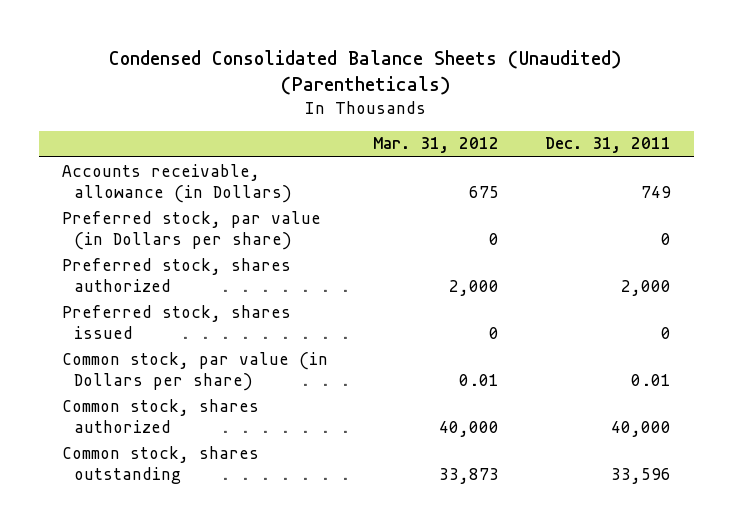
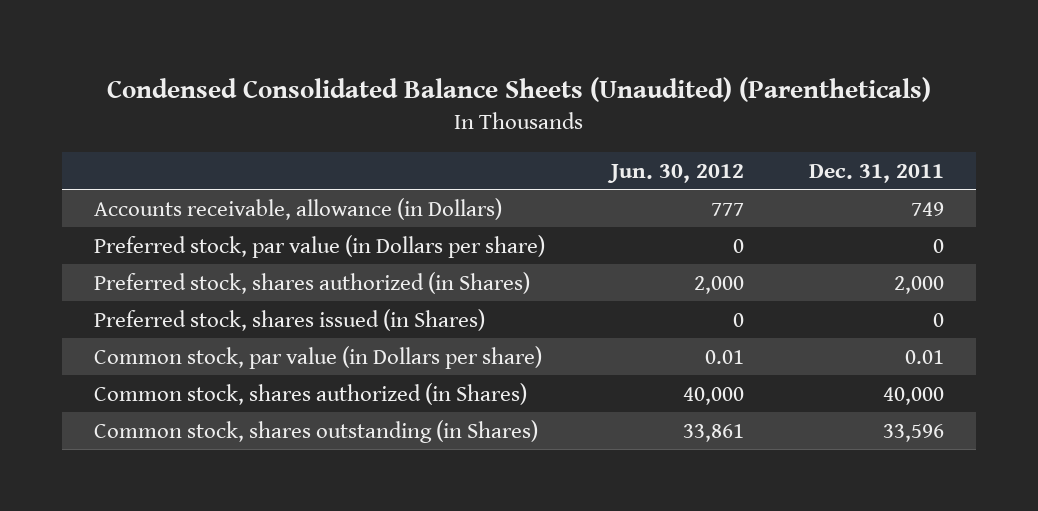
[373,137,500,154] Mar. 31, 2012 -> none
none -> [606,163,744,183] Jun. 30, 2012
[61,257,291,292] Preferred stock, shares authorized -> [94,271,531,294] Preferred stock, shares authorized (in Shares)
[61,304,291,339] Preferred stock, shares issued -> [94,308,486,331] Preferred stock, shares issued (in Shares)
[61,398,259,433] Common stock, shares authorized -> [94,382,528,405] Common stock, shares authorized (in Shares)
[61,445,259,484] Common stock, shares outstanding -> [94,419,539,443] Common stock, shares outstanding (in Shares)

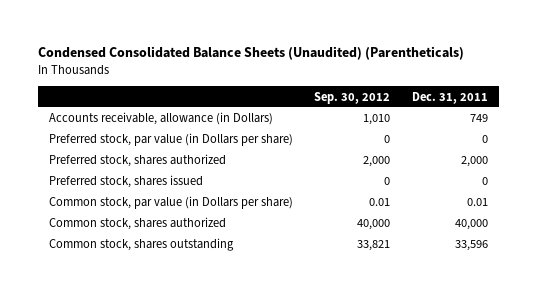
[606,163,744,183] Jun. 30, 2012 -> none
none -> [314,91,391,104] Sep. 30, 2012
[94,271,531,294] Preferred stock, shares authorized (in Shares) -> [48,154,226,168] Preferred stock, shares authorized
[94,308,486,331] Preferred stock, shares issued (in Shares) -> [48,175,203,189] Preferred stock, shares issued
[94,382,528,405] Common stock, shares authorized (in Shares) -> [48,217,226,231] Common stock, shares authorized
[94,419,539,443] Common stock, shares outstanding (in Shares) -> [48,238,234,252] Common stock, shares outstanding

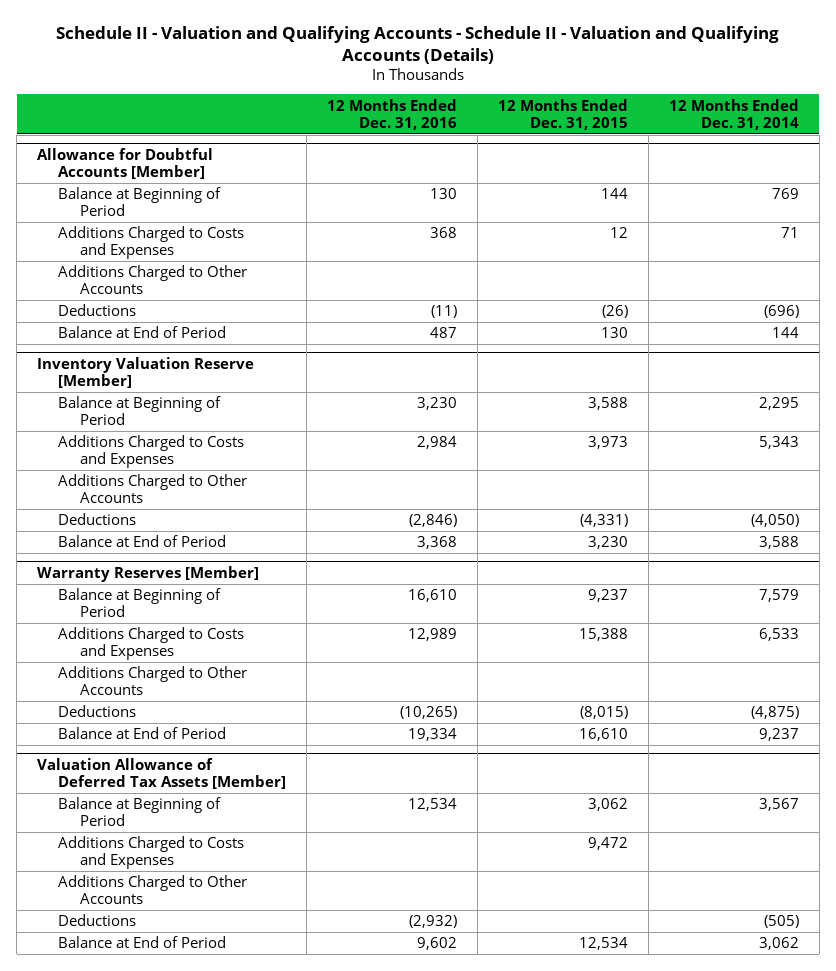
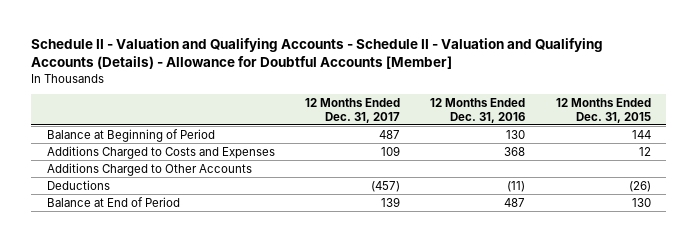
[56,25,780,64] Schedule II - Valuation and Qualifying Accounts - Schedule II - Valuation and Qualifying Accounts (Details) -> [31,38,604,70] Schedule II - Valuation and Qualifying Accounts - Schedule II - Valuation and Qualifying Accounts (Details) - Allowance for Doubtful Accounts [Member]
[668,98,799,130] 12 Months Ended Dec. 31, 2014 -> none
none -> [304,97,400,123] 12 Months Ended Dec. 31, 2017
[37,147,214,179] Allowance for Doubtful Accounts [Member] -> none
[37,356,255,388] Inventory Valuation Reserve [Member] -> none
[58,396,222,426] Balance at Beginning of Period -> none
[58,435,245,469] Additions Charged to Costs and Expenses -> none
[58,474,248,504] Additions Charged to Other Accounts -> none
[58,513,137,526] Deductions -> none
[58,535,227,548] Balance at End of Period -> none
[37,565,260,582] Warranty Reserves [Member] -> none
[58,588,222,618] Balance at Beginning of Period -> none
[58,627,245,661] Additions Charged to Costs and Expenses -> none
[58,666,248,696] Additions Charged to Other Accounts -> none
[58,705,137,718] Deductions -> none
[58,727,227,740] Balance at End of Period -> none
[37,757,287,789] Valuation Allowance of Deferred Tax Assets [Member] -> none
[58,797,222,827] Balance at Beginning of Period -> none
[58,836,245,870] Additions Charged to Costs and Expenses -> none
[58,875,248,905] Additions Charged to Other Accounts -> none
[58,914,137,927] Deductions -> none
[58,936,227,949] Balance at End of Period -> none

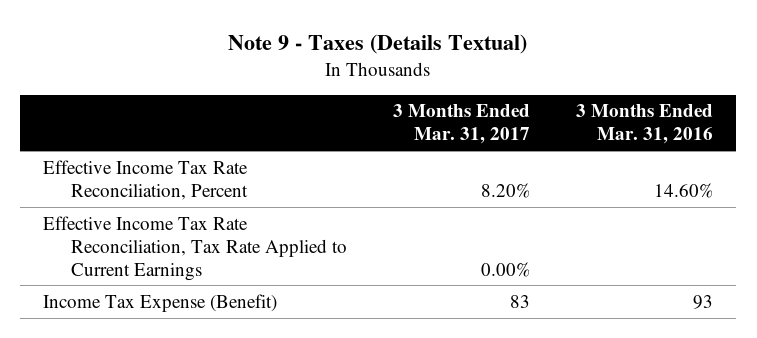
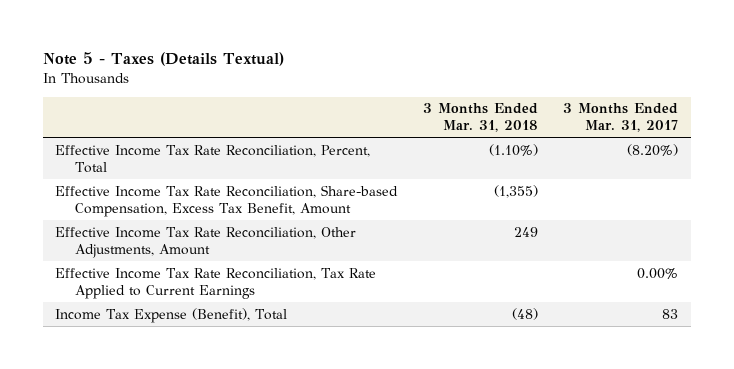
[228,33,528,54] Note 9 - Taxes (Details Textual) -> [42,52,284,67] Note 5 - Taxes (Details Textual)
[576,104,714,145] 3 Months Ended Mar. 31, 2016 -> none
none -> [422,103,538,133] 3 Months Ended Mar. 31, 2018
[43,159,249,200] Effective Income Tax Rate Reconciliation, Percent -> [55,144,371,173] Effective Income Tax Rate Reconciliation, Percent, Total
[481,182,531,198] 8.20% -> [627,143,679,156] (8.20%)
none -> [55,184,399,217] Effective Income Tax Rate Reconciliation, Share-based Compensation, Excess Tax Benefit, Amount
none -> [55,226,357,258] Effective Income Tax Rate Reconciliation, Other Adjustments, Amount
[43,293,278,312] Income Tax Expense (Benefit) -> [55,307,288,323] Income Tax Expense (Benefit), Total

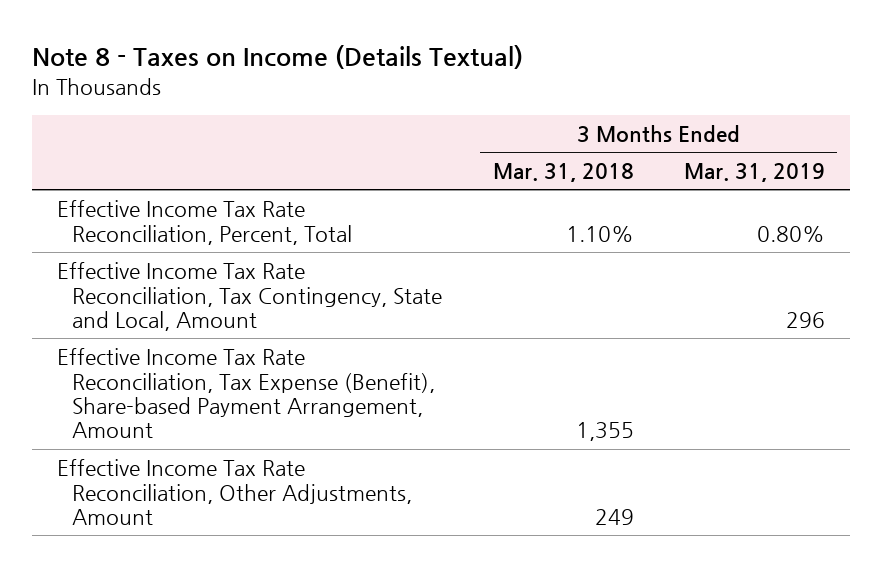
[42,52,284,67] Note 5 - Taxes (Details Textual) -> [32,44,524,69] Note 8 - Taxes on Income (Details Textual)
[563,103,679,133] 3 Months Ended Mar. 31, 2017 -> none
none -> [683,163,825,183] Mar. 31, 2019
[488,143,538,156] (1.10%) -> [565,225,634,242] 1.10%
none -> [57,262,443,332] Effective Income Tax Rate Reconciliation, Tax Contingency, State and Local, Amount
[55,184,399,217] Effective Income Tax Rate Reconciliation, Share-based Compensation, Excess Tax Benefit, Amount -> [57,348,436,439] Effective Income Tax Rate Reconciliation, Tax Expense (Benefit), Share-based Payment Arrangement, Amount
[493,184,538,198] (1,355) -> [575,422,634,442] 1,355
[55,267,377,299] Effective Income Tax Rate Reconciliation, Tax Rate Applied to Current Earnings -> none
[55,307,288,323] Income Tax Expense (Benefit), Total -> none

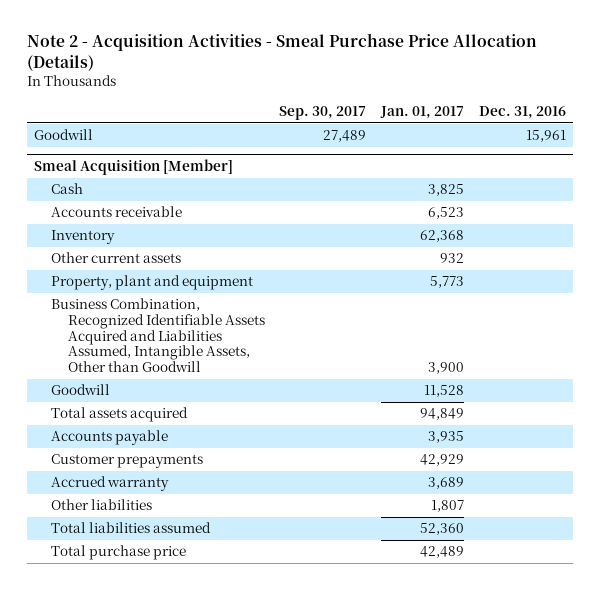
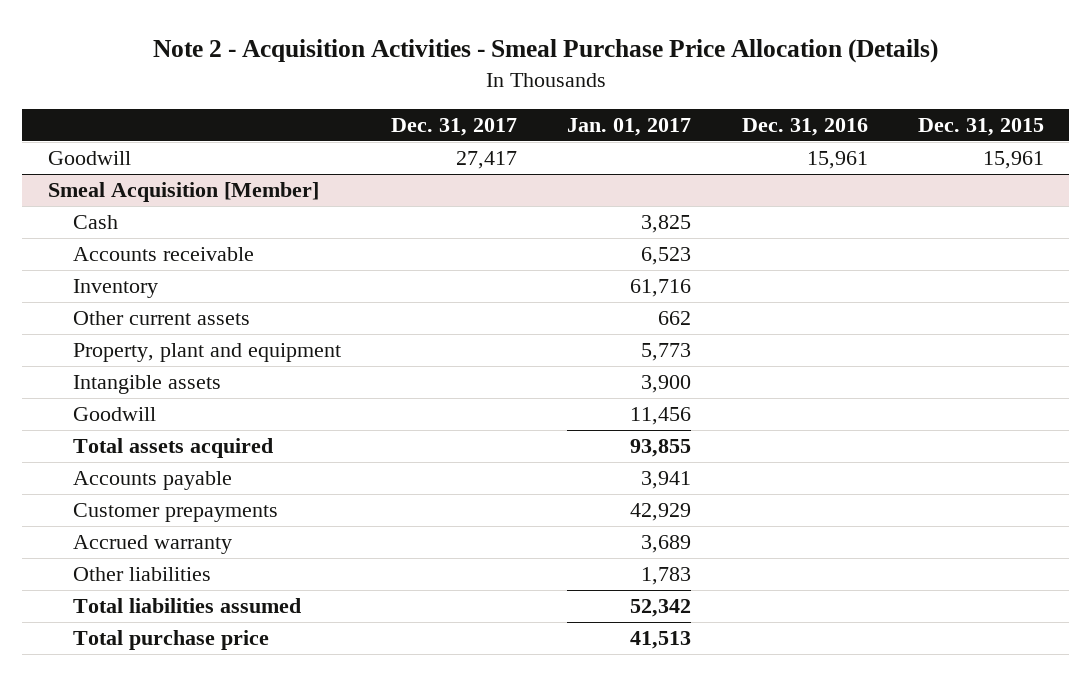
[279,106,367,121] Sep. 30, 2017 -> none
none -> [391,118,518,137] Dec. 31, 2017
none -> [917,118,1044,137] Dec. 31, 2015
[419,230,464,243] 62,368 -> [630,279,692,298] 61,716
[439,253,464,264] 932 -> [658,311,692,326] 662
[50,298,265,372] Business Combination, Recognized Identifiable Assets Acquired and Liabilities Assumed, Intangible Assets, Other than Goodwill -> [73,375,222,395] Intangible assets
[423,385,464,398] 11,528 -> [630,407,692,426] 11,456
[419,408,464,421] 94,849 -> [630,439,692,458] 93,855
[427,431,464,444] 3,935 -> [641,471,692,490] 3,941
[430,500,464,513] 1,807 -> [641,567,692,586] 1,783
[419,523,464,536] 52,360 -> [630,599,692,618] 52,342
[419,546,464,559] 42,489 -> [630,631,692,650] 41,513

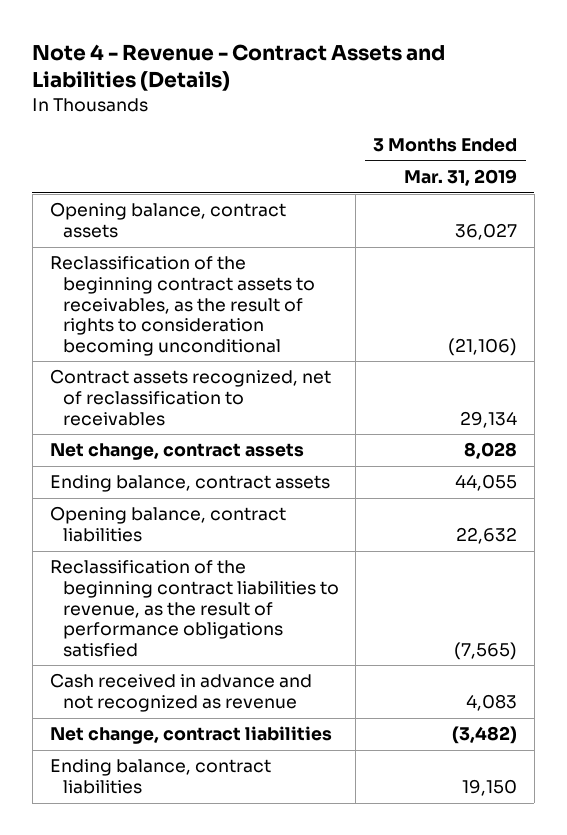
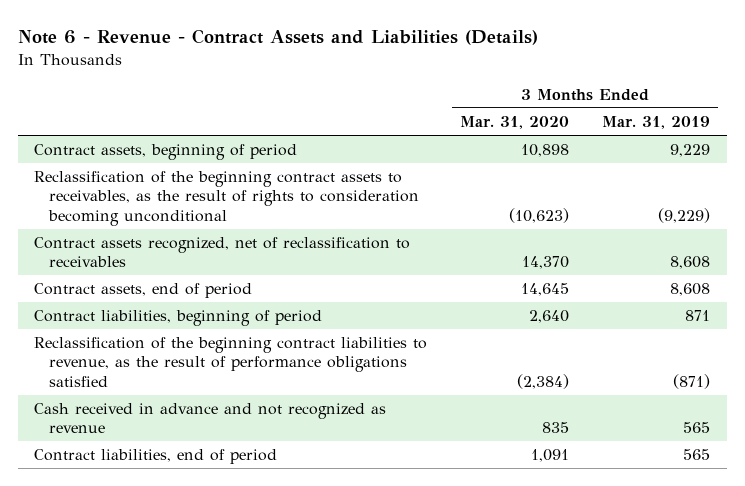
[32,43,446,92] Note 4 - Revenue - Contract Assets and Liabilities (Details) -> [18,28,539,45] Note 6 - Revenue - Contract Assets and Liabilities (Details)
none -> [460,115,570,129] Mar. 31, 2020
[49,443,304,461] Net change, contract assets -> none
[49,726,332,745] Net change, contract liabilities -> none
[49,202,286,239] Opening balance, contract assets -> [34,144,298,161] Contract assets, beginning of period
[455,223,518,241] 36,027 -> [670,144,711,158] 9,229
[448,337,518,356] (21,106) -> [658,207,711,223] (9,229)
[460,410,518,428] 29,134 -> [670,256,711,270] 8,608
[49,475,330,493] Ending balance, contract assets -> [34,283,253,299] Contract assets, end of period
[455,474,518,492] 44,055 -> [670,283,711,297] 8,608
[49,506,286,543] Opening balance, contract liabilities -> [34,310,323,327] Contract liabilities, beginning of period
[456,527,518,545] 22,632 -> [685,310,711,322] 871
[454,641,518,660] (7,565) -> [673,373,711,389] (871)
[466,694,518,712] 4,083 -> [683,422,711,434] 565
[49,759,271,795] Ending balance, contract liabilities -> [34,449,278,465] Contract liabilities, end of period
[462,779,518,797] 19,150 -> [683,449,711,461] 565

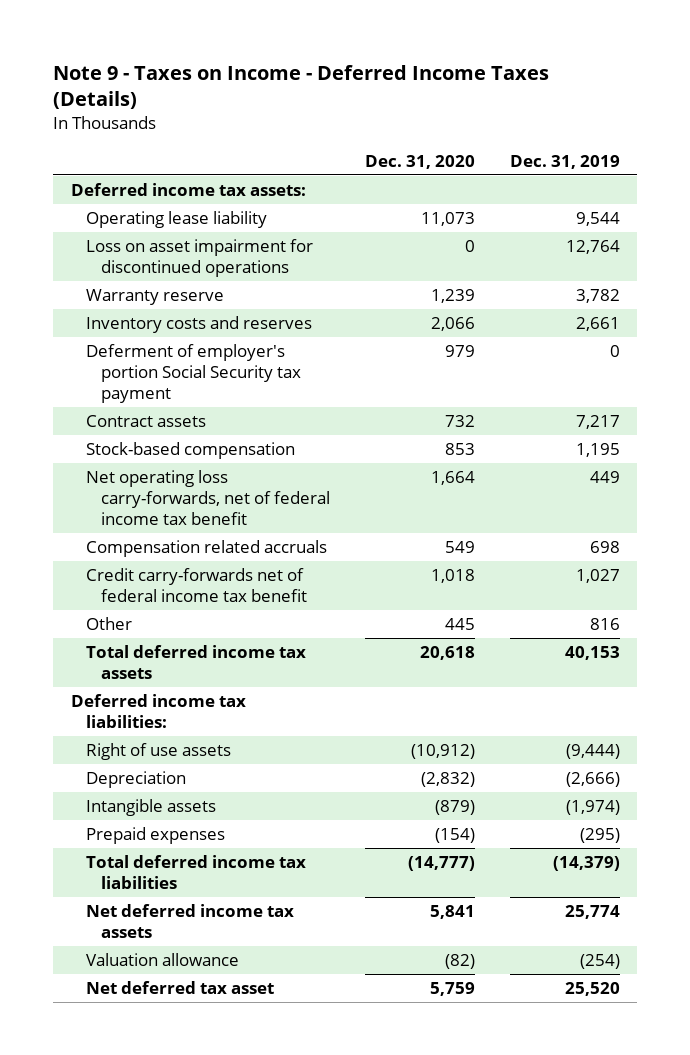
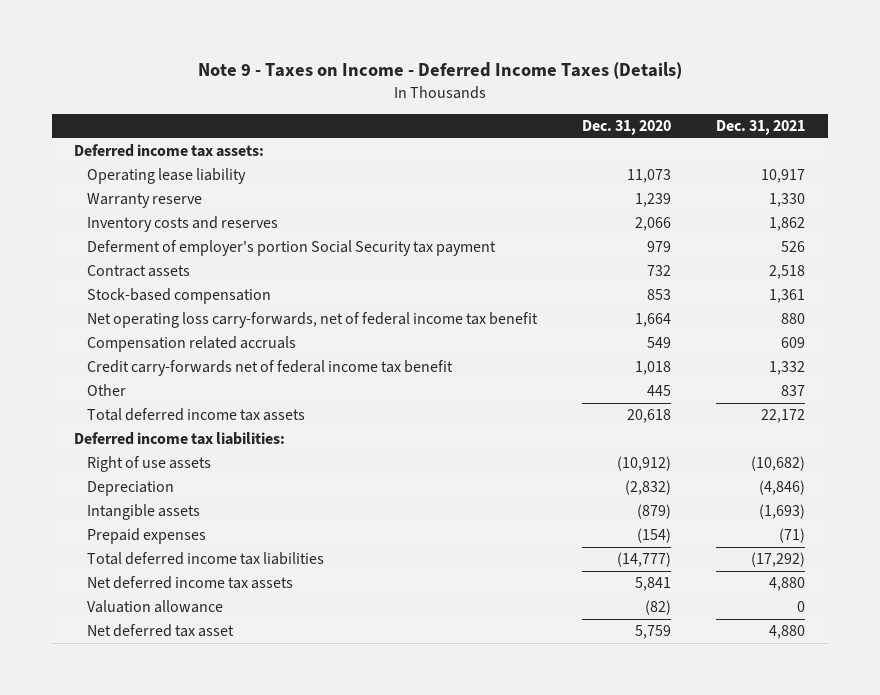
[509,154,620,169] Dec. 31, 2019 -> none
none -> [716,120,806,136] Dec. 31, 2021
[85,239,313,278] Loss on asset impairment for discontinued operations -> none

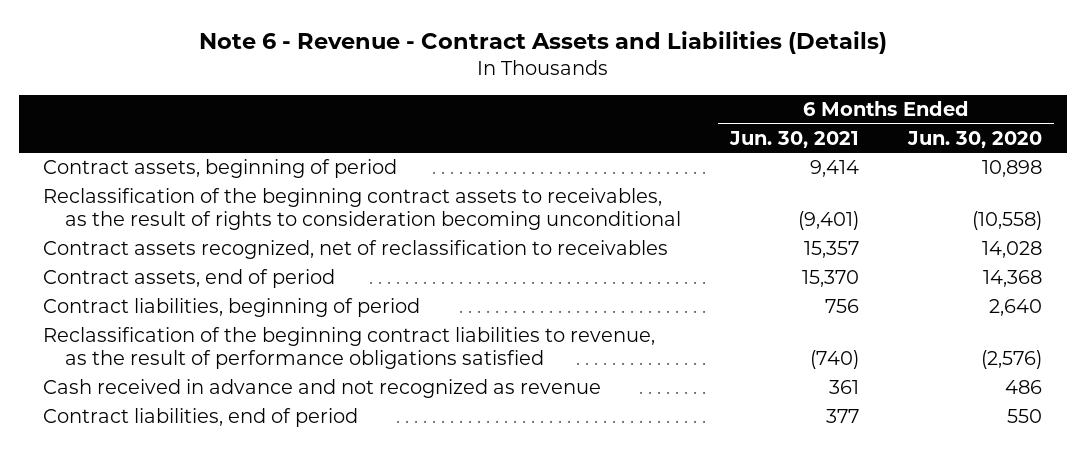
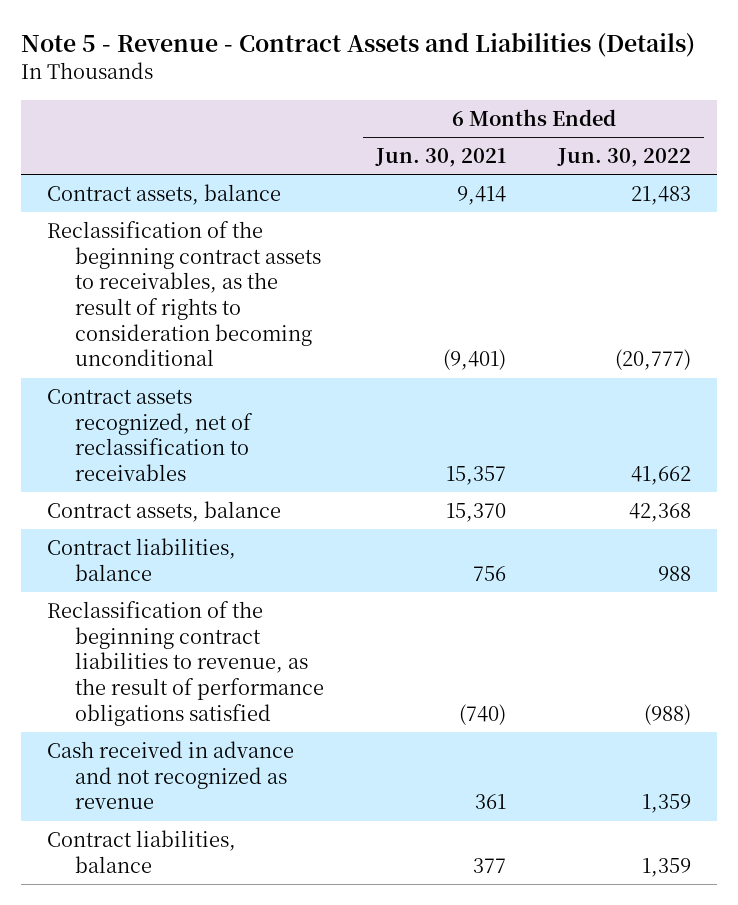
[198,31,887,55] Note 6 - Revenue - Contract Assets and Liabilities (Details) -> [20,32,695,58] Note 5 - Revenue - Contract Assets and Liabilities (Details)
[907,130,1043,148] Jun. 30, 2020 -> none
none -> [557,148,692,168] Jun. 30, 2022
[43,159,398,179] Contract assets, beginning of period -> [46,184,281,206] Contract assets, balance
[43,269,336,289] Contract assets, end of period -> [46,501,281,523] Contract assets, balance
[43,298,421,318] Contract liabilities, beginning of period -> [46,538,236,581] Contract liabilities, balance
[43,408,359,428] Contract liabilities, end of period -> [46,830,236,873] Contract liabilities, balance

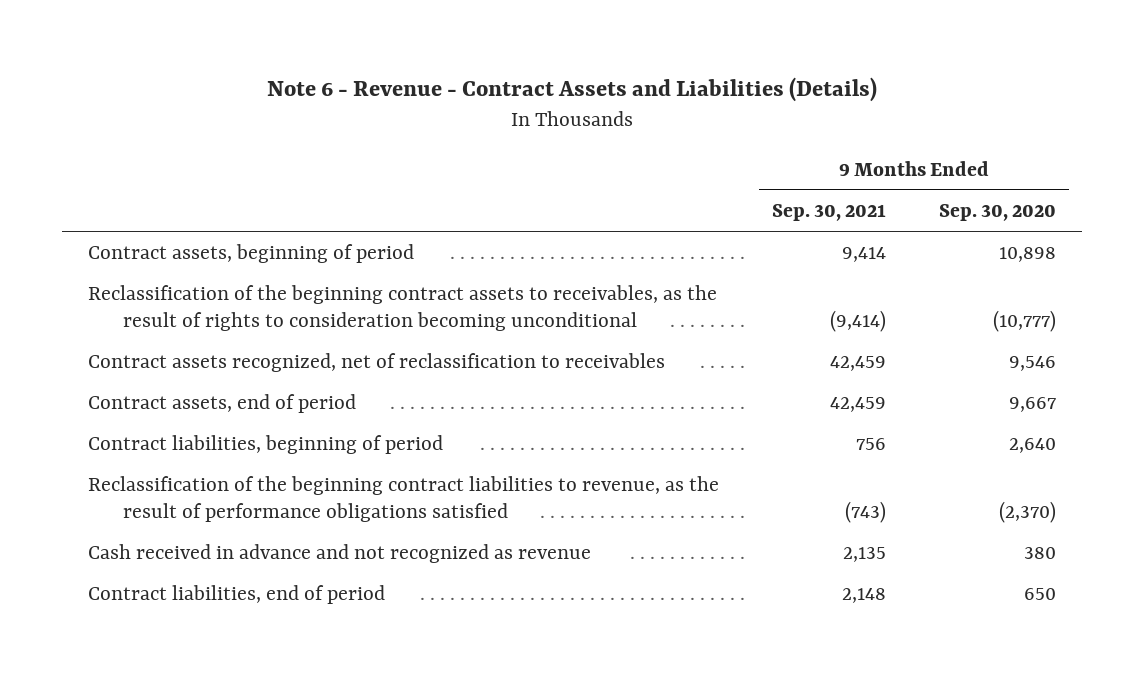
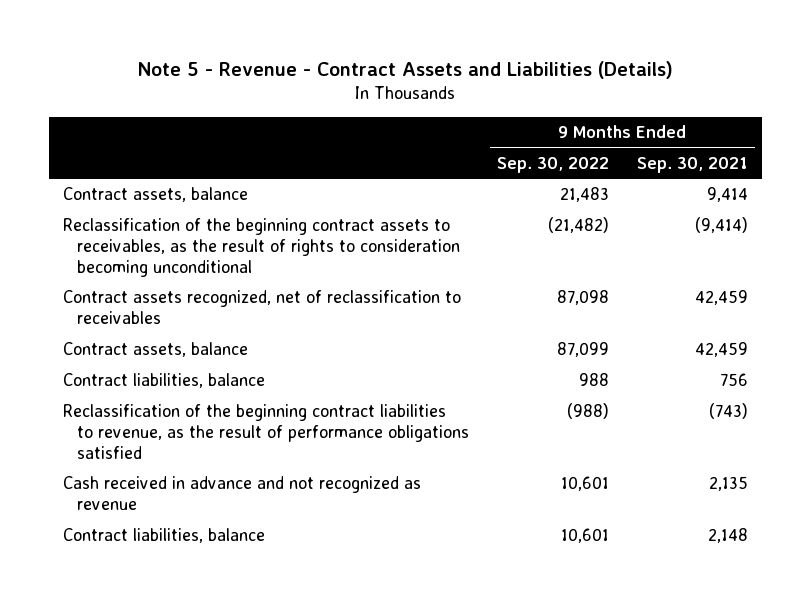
[266,77,877,103] Note 6 - Revenue - Contract Assets and Liabilities (Details) -> [137,61,674,80] Note 5 - Revenue - Contract Assets and Liabilities (Details)
[938,203,1056,221] Sep. 30, 2020 -> none
none -> [496,156,609,173] Sep. 30, 2022
[87,243,414,263] Contract assets, beginning of period -> [63,187,249,203] Contract assets, balance
[87,393,356,413] Contract assets, end of period -> [63,342,249,358] Contract assets, balance
[87,434,443,454] Contract liabilities, beginning of period -> [63,373,266,389] Contract liabilities, balance
[87,584,385,604] Contract liabilities, end of period -> [63,528,266,544] Contract liabilities, balance

